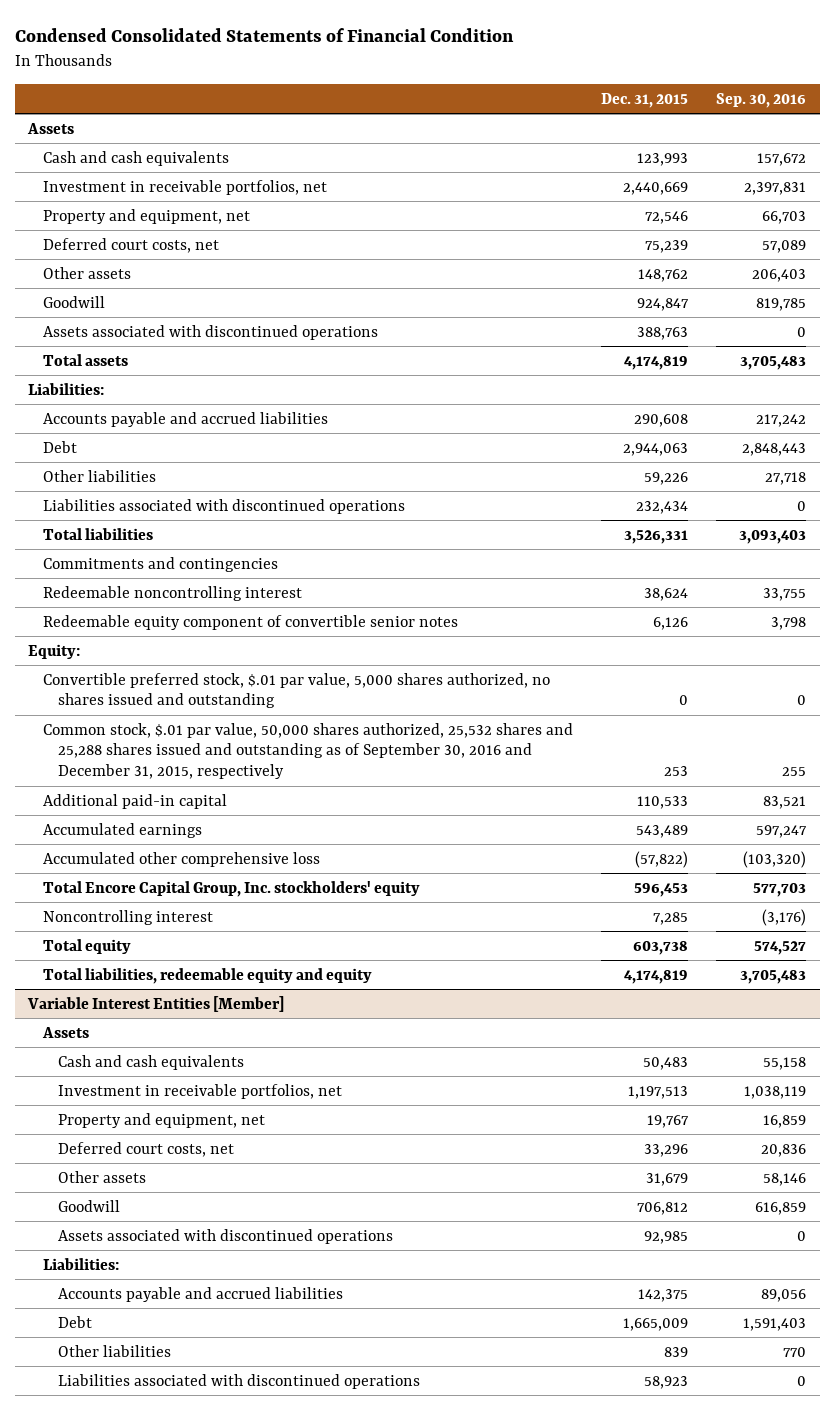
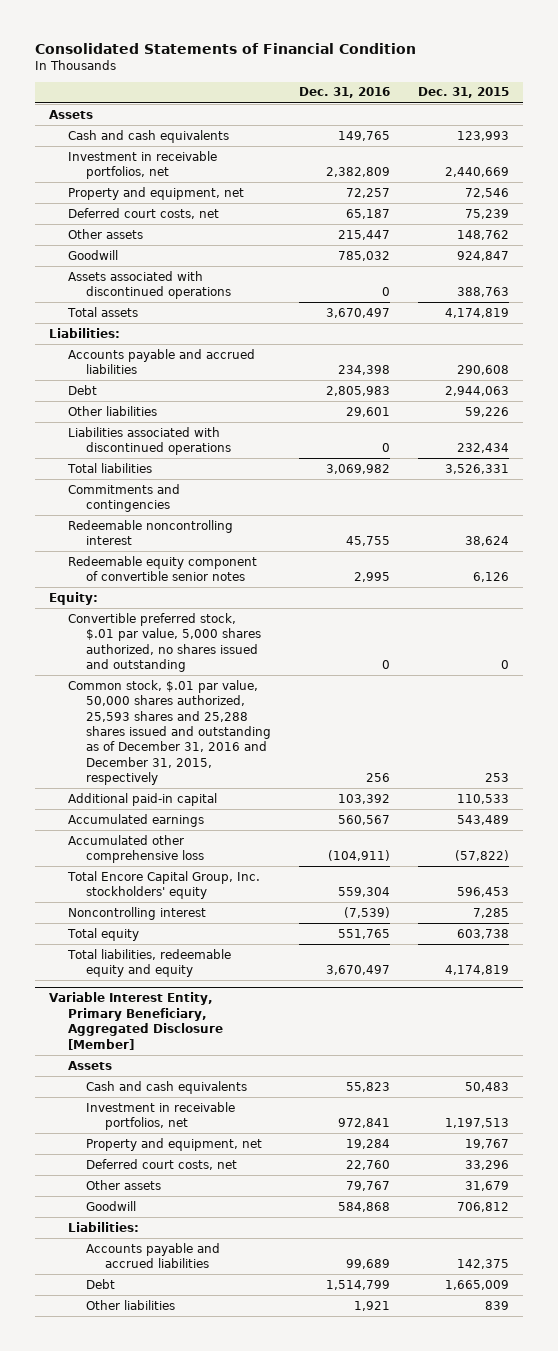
[14,28,514,43] Condensed Consolidated Statements of Financial Condition -> [35,42,417,54] Consolidated Statements of Financial Condition
[716,92,807,108] Sep. 30, 2016 -> none
none -> [298,87,390,99] Dec. 31, 2016
[43,722,574,780] Common stock, $.01 par value, 50,000 shares authorized, 25,532 shares and 25,288 shares issued and outstanding as of September 30, 2016 and December 31, 2015, respectively -> [67,679,272,786] Common stock, $.01 par value, 50,000 shares authorized, 25,593 shares and 25,288 shares issued and outstanding as of December 31, 2016 and December 31, 2015, respectively
[27,995,285,1012] Variable Interest Entities [Member] -> [49,992,223,1050] Variable Interest Entity, Primary Beneficiary, Aggregated Disclosure [Member]
[58,1228,394,1244] Assets associated with discontinued operations -> none
[58,1373,421,1389] Liabilities associated with discontinued operations -> none

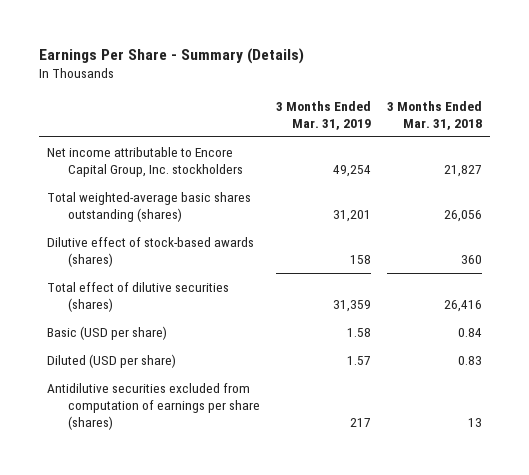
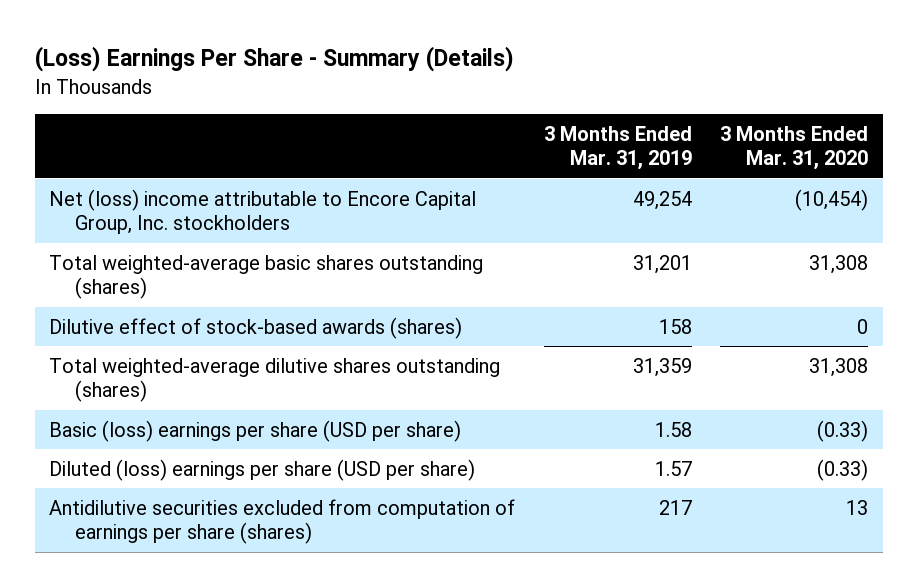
[39,48,305,65] Earnings Per Share - Summary (Details) -> [35,46,515,73] (Loss) Earnings Per Share - Summary (Details)
[386,100,482,130] 3 Months Ended Mar. 31, 2018 -> none
none -> [720,125,869,171] 3 Months Ended Mar. 31, 2020
[47,146,243,177] Net income attributable to Encore Capital Group, Inc. stockholders -> [49,188,477,235] Net (loss) income attributable to Encore Capital Group, Inc. stockholders
[47,281,230,312] Total effect of dilutive securities (shares) -> [49,357,501,403] Total weighted-average dilutive shares outstanding (shares)
[47,325,168,340] Basic (USD per share) -> [49,419,462,442] Basic (loss) earnings per share (USD per share)
[47,353,177,368] Diluted (USD per share) -> [49,458,476,481] Diluted (loss) earnings per share (USD per share)

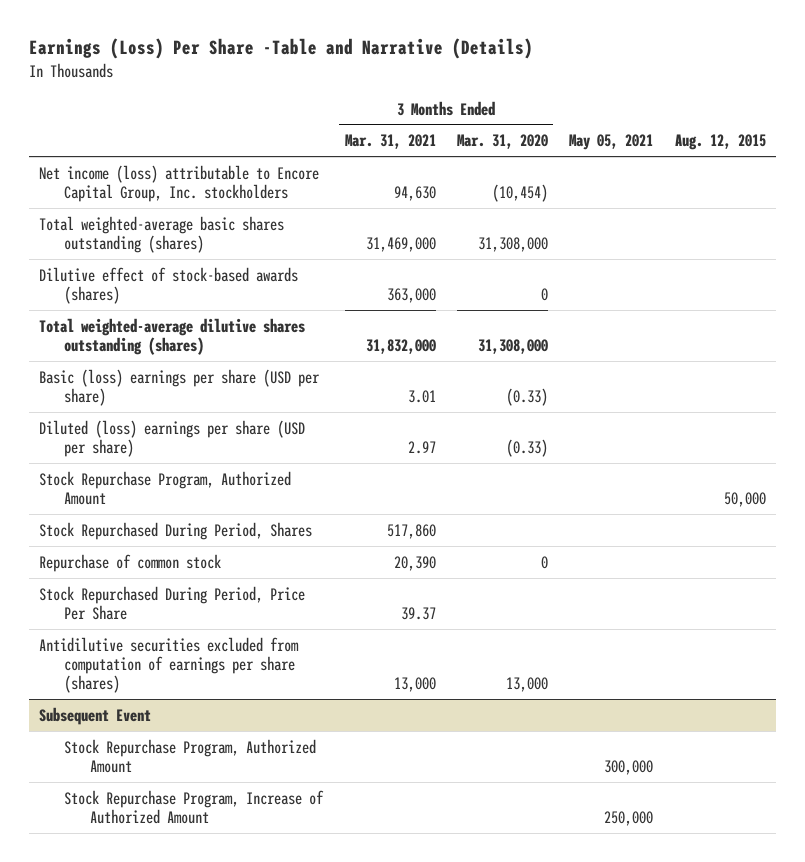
[35,46,515,73] (Loss) Earnings Per Share - Summary (Details) -> [28,38,533,60] Earnings (Loss) Per Share -Table and Narrative (Details)
[543,125,692,171] 3 Months Ended Mar. 31, 2019 -> none
none -> [344,134,436,150] Mar. 31, 2021
none -> [569,134,654,151] May 05, 2021
none -> [674,134,766,151] Aug. 12, 2015
[49,188,477,235] Net (loss) income attributable to Encore Capital Group, Inc. stockholders -> [39,164,320,202] Net income (loss) attributable to Encore Capital Group, Inc. stockholders
[809,254,869,274] 31,308 -> [477,236,548,252] 31,308,000
[809,357,869,377] 31,308 -> [477,338,548,354] 31,308,000
none -> [39,470,292,505] Stock Repurchase Program, Authorized Amount
none -> [39,521,313,540] Stock Repurchased During Period, Shares
none -> [39,553,222,572] Repurchase of common stock
none -> [39,585,306,620] Stock Repurchased During Period, Price Per Share
[846,499,869,515] 13 -> [505,676,548,692] 13,000
none -> [39,706,152,725] Subsequent Event
none -> [64,738,317,773] Stock Repurchase Program, Authorized Amount
none -> [64,789,325,824] Stock Repurchase Program, Increase of Authorized Amount

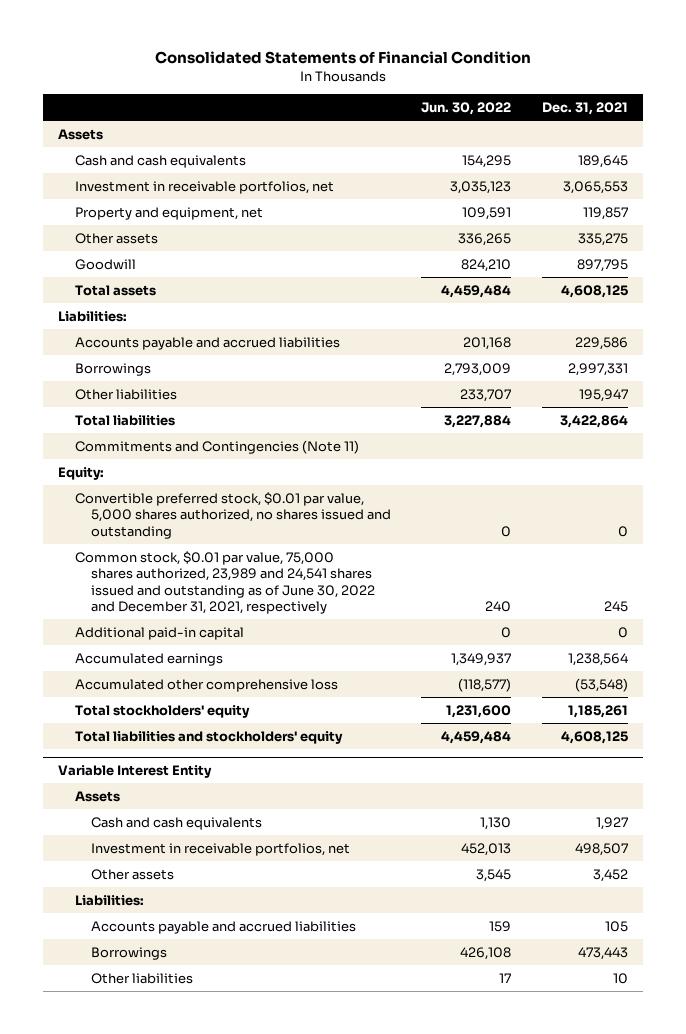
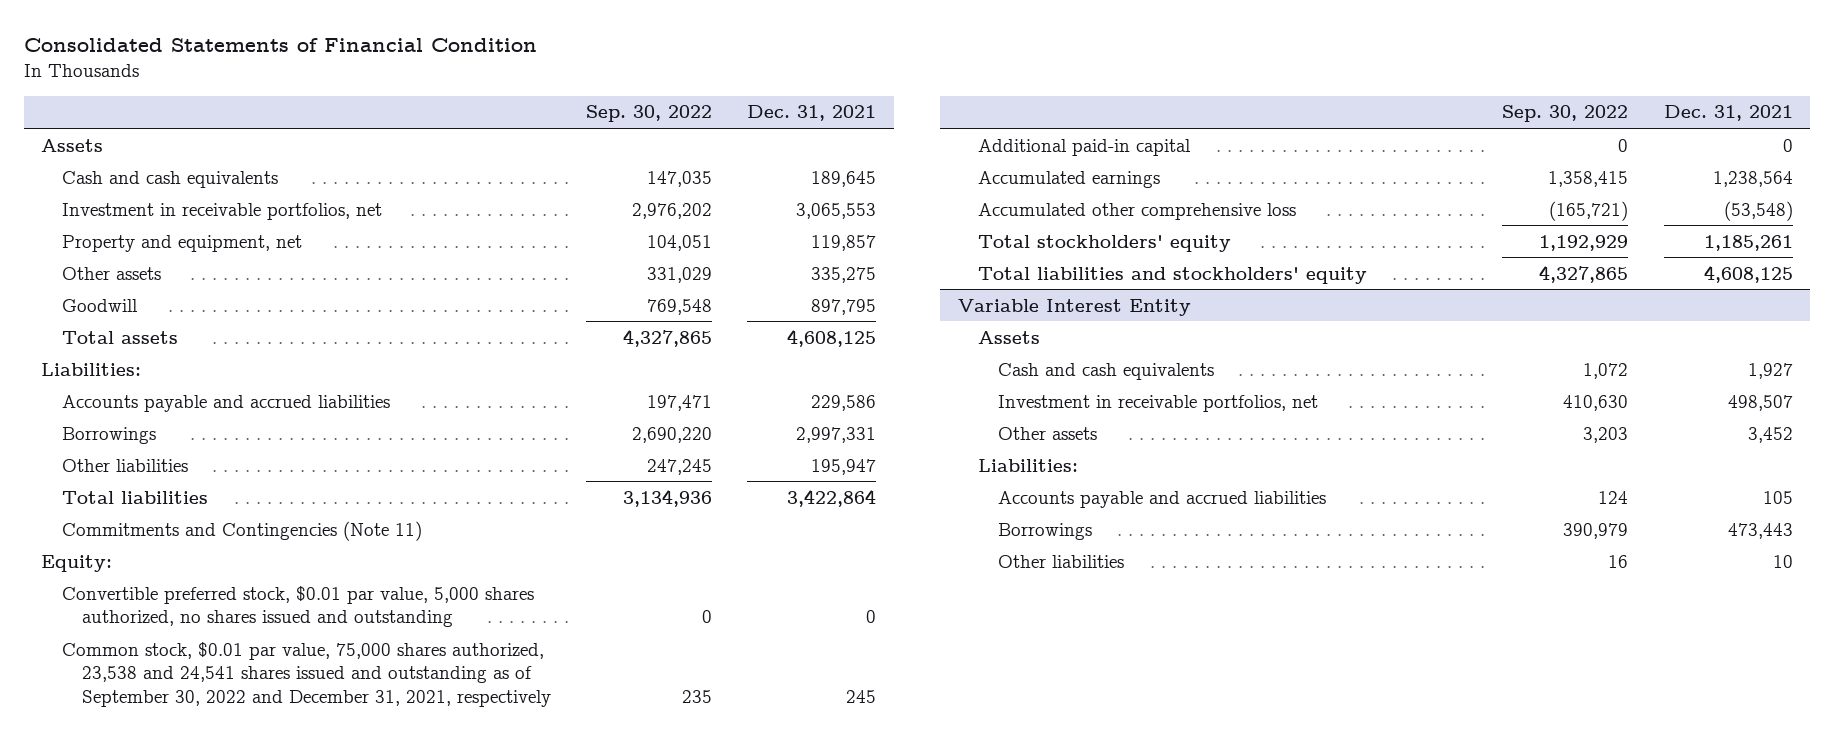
[421,102,512,116] Jun. 30, 2022 -> none
none -> [586,105,713,123] Sep. 30, 2022
[74,550,376,615] Common stock, $0.01 par value, 75,000 shares authorized, 23,989 and 24,541 shares issued and outstanding as of June 30, 2022 and December 31, 2021, respectively -> [61,641,552,707] Common stock, $0.01 par value, 75,000 shares authorized, 23,538 and 24,541 shares issued and outstanding as of September 30, 2022 and December 31, 2021, respectively

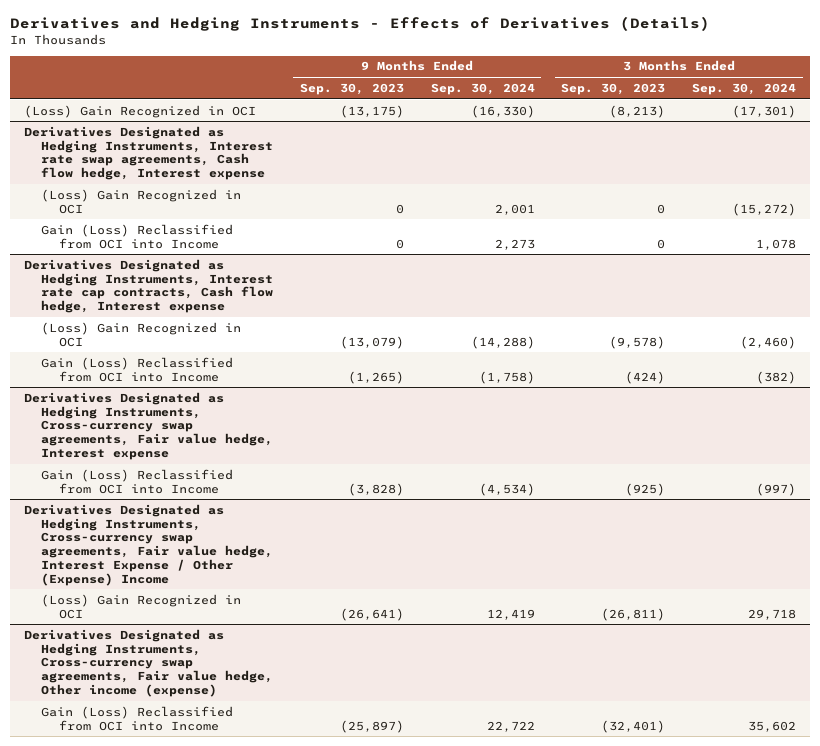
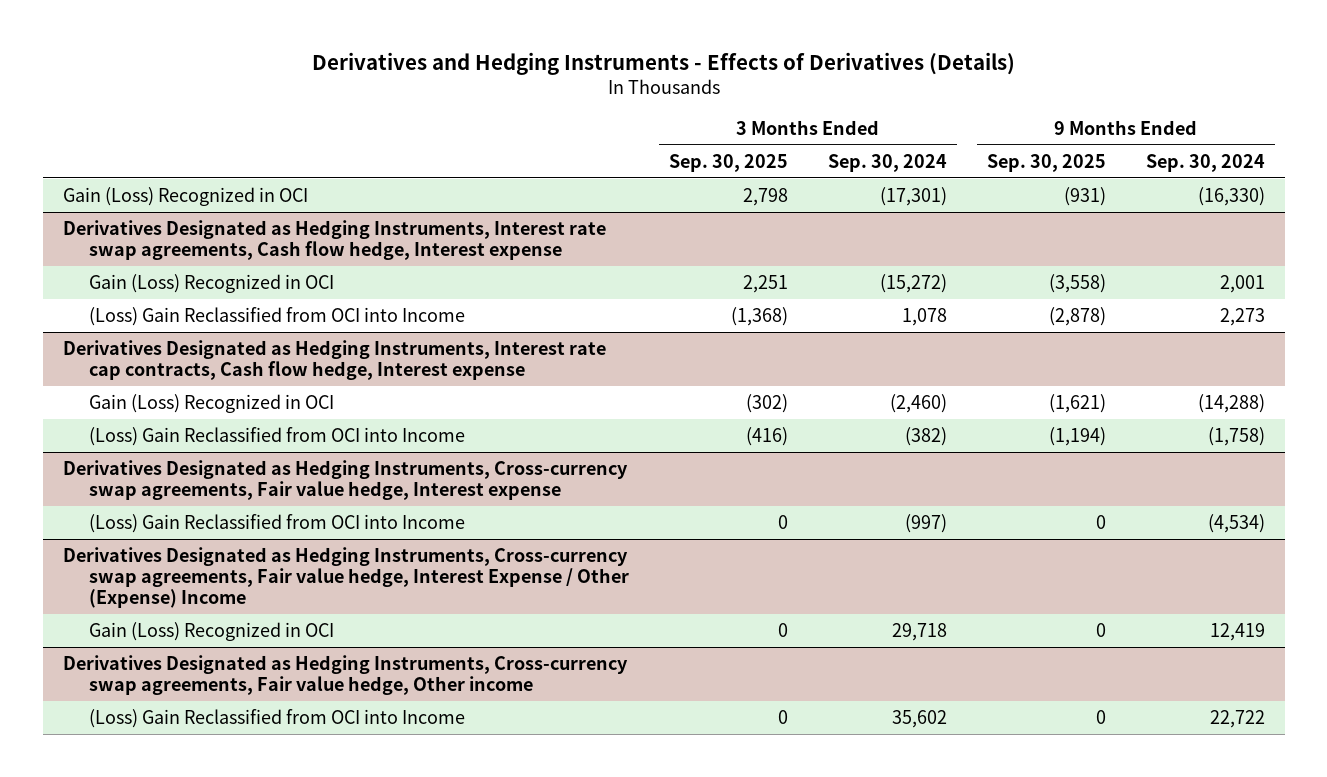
[299,82,404,95] Sep. 30, 2023 -> none
[561,82,666,95] Sep. 30, 2023 -> none
none -> [669,153,789,172] Sep. 30, 2025
none -> [986,153,1106,172] Sep. 30, 2025
[23,104,256,118] (Loss) Gain Recognized in OCI -> [62,186,308,206] Gain (Loss) Recognized in OCI
[41,188,242,214] (Loss) Gain Recognized in OCI -> [89,273,335,293] Gain (Loss) Recognized in OCI
[41,223,234,249] Gain (Loss) Reclassified from OCI into Income -> [89,306,466,326] (Loss) Gain Reclassified from OCI into Income
[41,321,242,347] (Loss) Gain Recognized in OCI -> [89,393,335,413] Gain (Loss) Recognized in OCI
[41,356,234,382] Gain (Loss) Reclassified from OCI into Income -> [89,426,466,446] (Loss) Gain Reclassified from OCI into Income
[41,468,234,494] Gain (Loss) Reclassified from OCI into Income -> [89,513,466,533] (Loss) Gain Reclassified from OCI into Income
[41,593,242,619] (Loss) Gain Recognized in OCI -> [89,621,335,641] Gain (Loss) Recognized in OCI
[23,628,274,698] Derivatives Designated as Hedging Instruments, Cross-currency swap agreements, Fair value hedge, Other income (expense) -> [62,654,628,695] Derivatives Designated as Hedging Instruments, Cross-currency swap agreements, Fair value hedge, Other income
[41,705,234,731] Gain (Loss) Reclassified from OCI into Income -> [89,708,466,728] (Loss) Gain Reclassified from OCI into Income

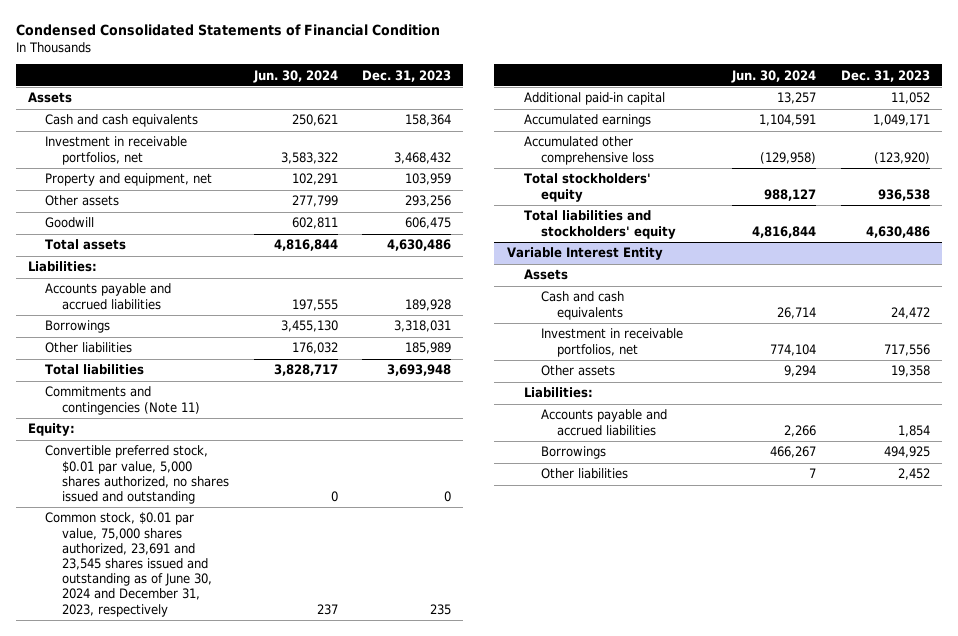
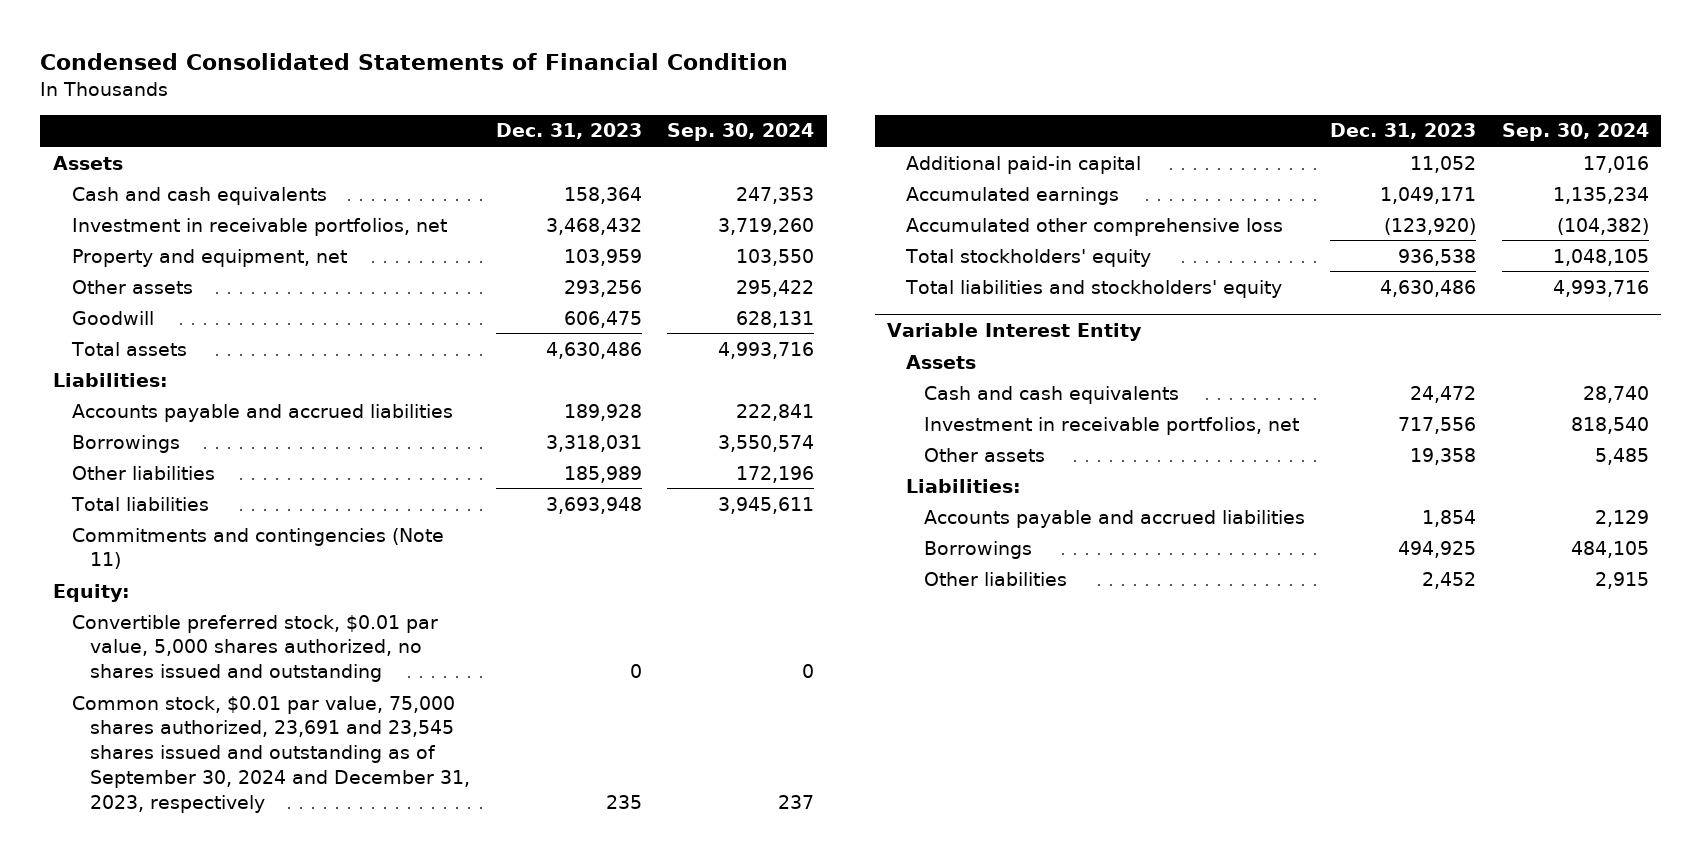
[252,69,338,83] Jun. 30, 2024 -> none
none -> [667,123,815,142] Sep. 30, 2024
[45,512,213,617] Common stock, $0.01 par value, 75,000 shares authorized, 23,691 and 23,545 shares issued and outstanding as of June 30, 2024 and December 31, 2023, respectively -> [71,695,471,813] Common stock, $0.01 par value, 75,000 shares authorized, 23,691 and 23,545 shares issued and outstanding as of September 30, 2024 and December 31, 2023, respectively

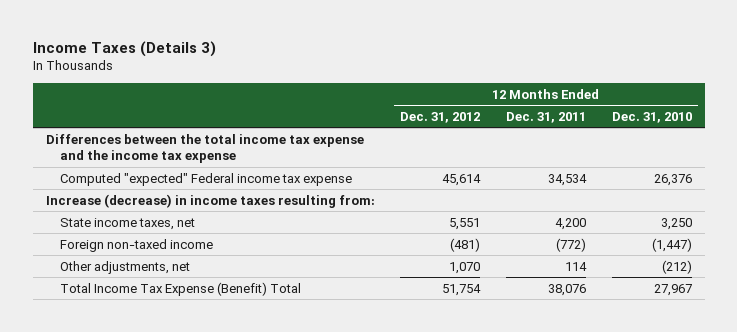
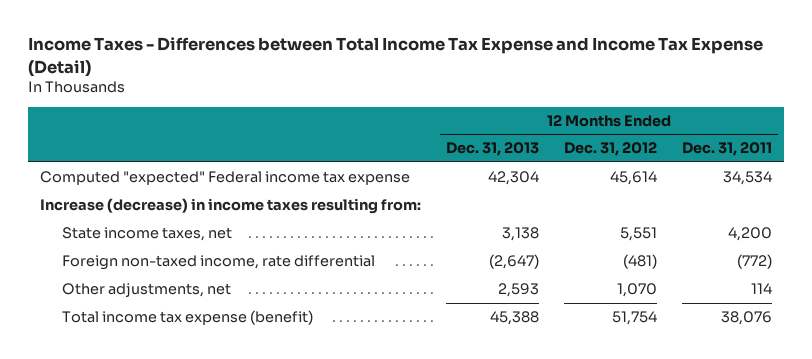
[32,40,216,57] Income Taxes (Details 3) -> [28,37,764,77] Income Taxes - Differences between Total Income Tax Expense and Income Tax Expense (Detail)
[611,111,692,123] Dec. 31, 2010 -> none
none -> [446,142,540,157] Dec. 31, 2013
[45,133,364,164] Differences between the total income tax expense and the income tax expense -> none
[59,238,213,252] Foreign non-taxed income -> [61,255,375,271] Foreign non-taxed income, rate differential
[59,281,301,296] Total Income Tax Expense (Benefit) Total -> [61,310,313,326] Total income tax expense (benefit)

